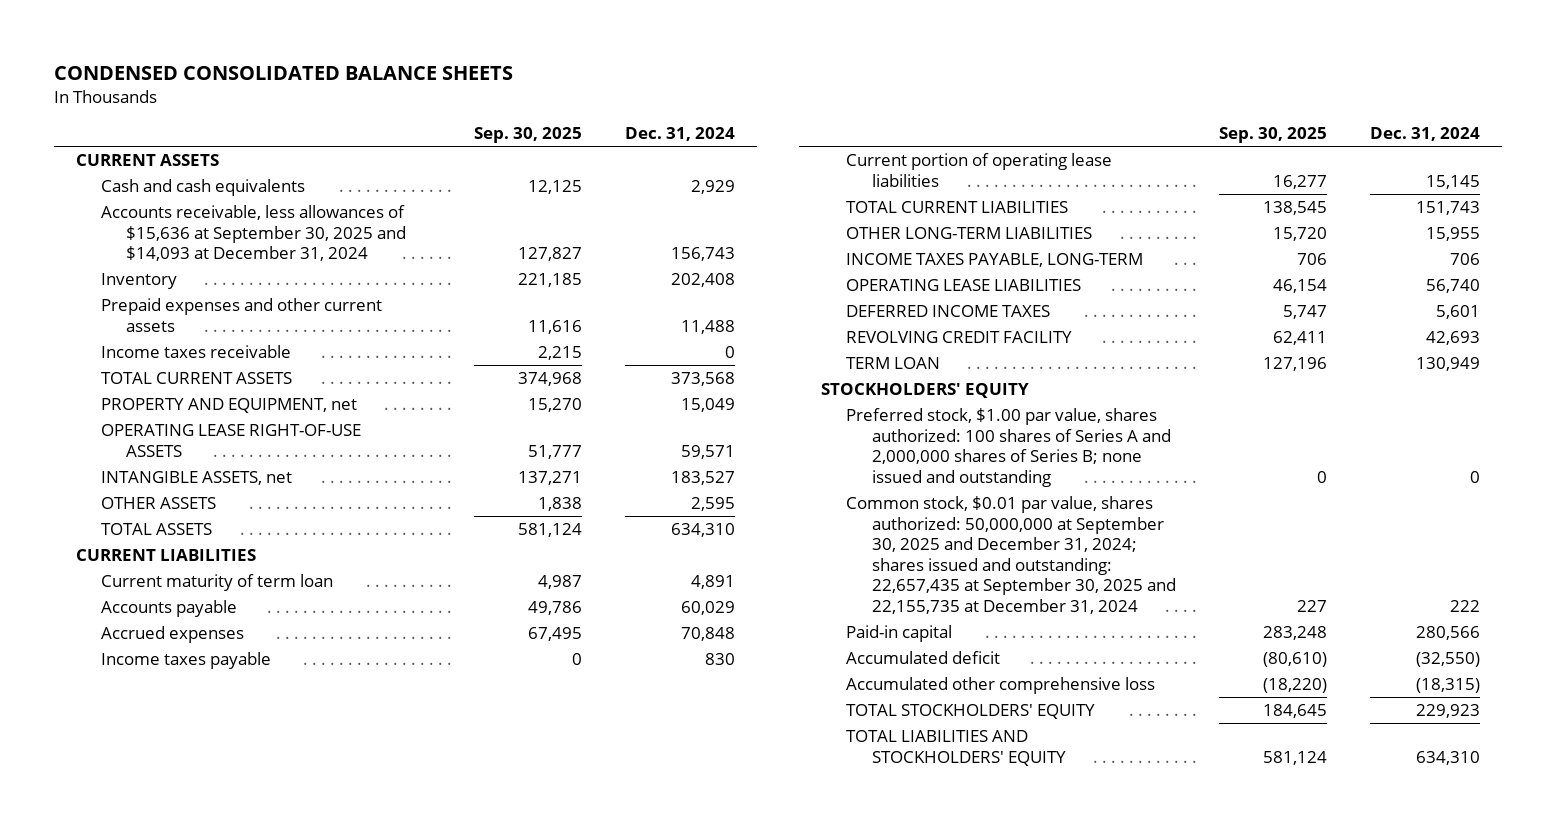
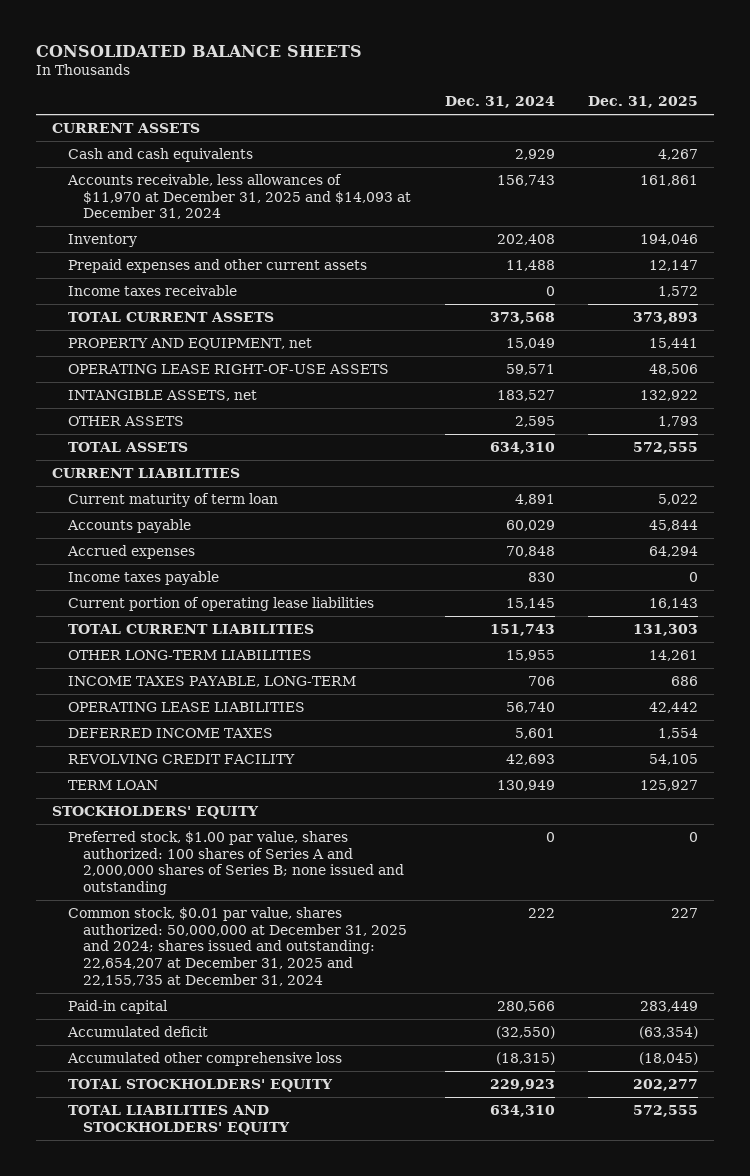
[53,66,513,81] CONDENSED CONSOLIDATED BALANCE SHEETS -> [35,44,362,57] CONSOLIDATED BALANCE SHEETS
[473,127,582,144] Sep. 30, 2025 -> none
none -> [587,96,698,109] Dec. 31, 2025
[100,205,407,262] Accounts receivable, less allowances of $15,636 at September 30, 2025 and $14,093 at December 31, 2024 -> [66,173,412,220] Accounts receivable, less allowances of $11,970 at December 31, 2025 and $14,093 at December 31, 2024
[846,496,1176,614] Common stock, $0.01 par value, shares authorized: 50,000,000 at September 30, 2025 and December 31, 2024; shares issued and outstanding: 22,657,435 at September 30, 2025 and 22,155,735 at December 31, 2024 -> [67,906,408,986] Common stock, $0.01 par value, shares authorized: 50,000,000 at December 31, 2025 and 2024; shares issued and outstanding: 22,654,207 at December 31, 2025 and 22,155,735 at December 31, 2024

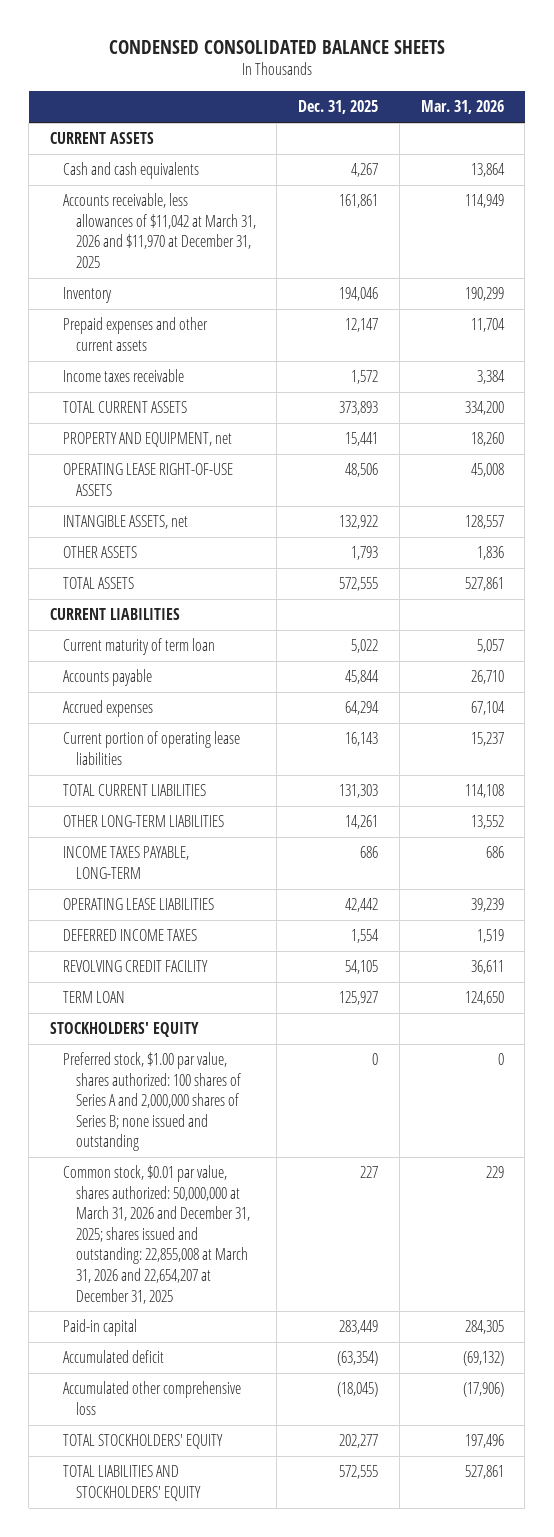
[35,44,362,57] CONSOLIDATED BALANCE SHEETS -> [108,39,445,54] CONDENSED CONSOLIDATED BALANCE SHEETS
[444,96,555,109] Dec. 31, 2024 -> none
none -> [420,100,504,115] Mar. 31, 2026
[66,173,412,220] Accounts receivable, less allowances of $11,970 at December 31, 2025 and $14,093 at December 31, 2024 -> [62,193,256,268] Accounts receivable, less allowances of $11,042 at March 31, 2026 and $11,970 at December 31, 2025
[67,570,219,585] Income taxes payable -> none
[67,906,408,986] Common stock, $0.01 par value, shares authorized: 50,000,000 at December 31, 2025 and 2024; shares issued and outstanding: 22,654,207 at December 31, 2025 and 22,155,735 at December 31, 2024 -> [62,1165,250,1304] Common stock, $0.01 par value, shares authorized: 50,000,000 at March 31, 2026 and December 31, 2025; shares issued and outstanding: 22,855,008 at March 31, 2026 and 22,654,207 at December 31, 2025

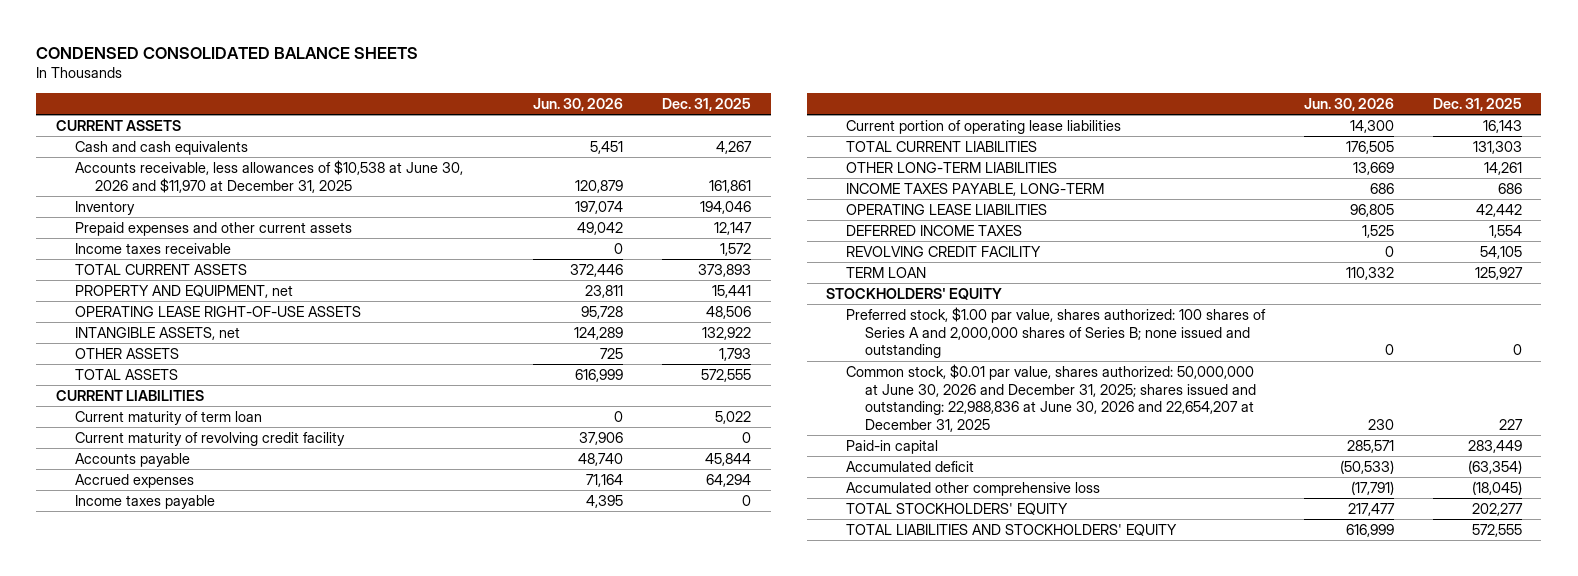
[420,100,504,115] Mar. 31, 2026 -> none
none -> [533,98,624,112] Jun. 30, 2026
[62,193,256,268] Accounts receivable, less allowances of $11,042 at March 31, 2026 and $11,970 at December 31, 2025 -> [75,160,464,193] Accounts receivable, less allowances of $10,538 at June 30, 2026 and $11,970 at December 31, 2025
none -> [75,432,346,447] Current maturity of revolving credit facility
none -> [75,495,216,510] Income taxes payable
[62,1165,250,1304] Common stock, $0.01 par value, shares authorized: 50,000,000 at March 31, 2026 and December 31, 2025; shares issued and outstanding: 22,855,008 at March 31, 2026 and 22,654,207 at December 31, 2025 -> [845,364,1257,432] Common stock, $0.01 par value, shares authorized: 50,000,000 at June 30, 2026 and December 31, 2025; shares issued and outstanding: 22,988,836 at June 30, 2026 and 22,654,207 at December 31, 2025

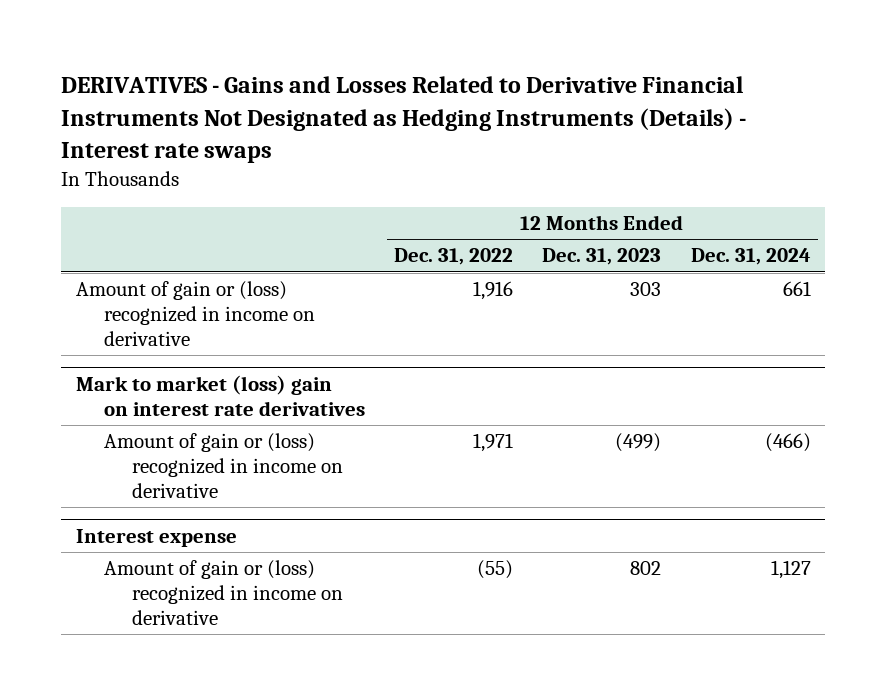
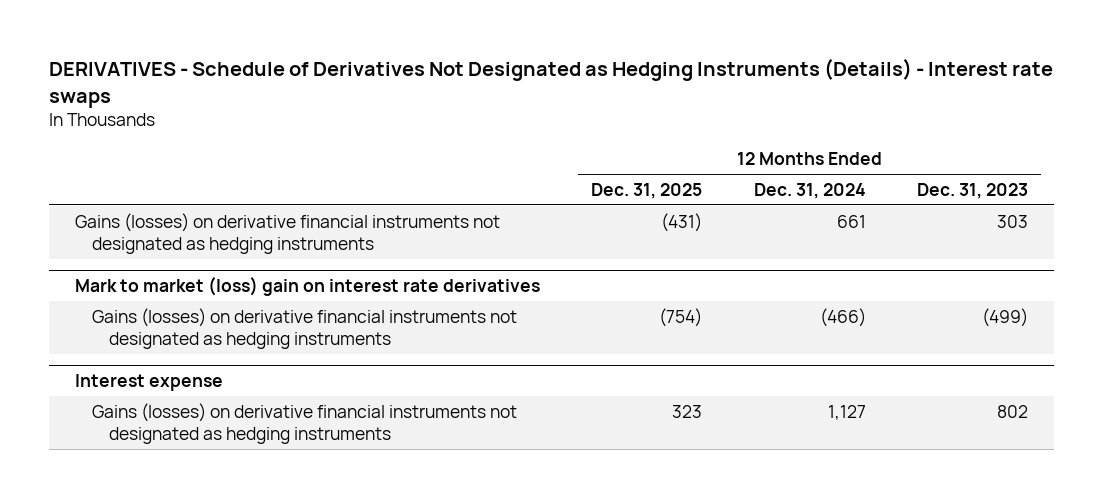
[61,76,747,163] DERIVATIVES - Gains and Losses Related to Derivative Financial Instruments Not Designated as Hedging Instruments (Details) - Interest rate swaps -> [48,57,1053,108] DERIVATIVES - Schedule of Derivatives Not Designated as Hedging Instruments (Details) - Interest rate swaps
[394,248,514,266] Dec. 31, 2022 -> none
none -> [591,182,703,199] Dec. 31, 2025
[75,281,315,347] Amount of gain or (loss) recognized in income on derivative -> [74,212,500,254] Gains (losses) on derivative financial instruments not designated as hedging instruments
[103,433,344,499] Amount of gain or (loss) recognized in income on derivative -> [92,307,518,349] Gains (losses) on derivative financial instruments not designated as hedging instruments
[103,560,344,626] Amount of gain or (loss) recognized in income on derivative -> [92,402,518,444] Gains (losses) on derivative financial instruments not designated as hedging instruments

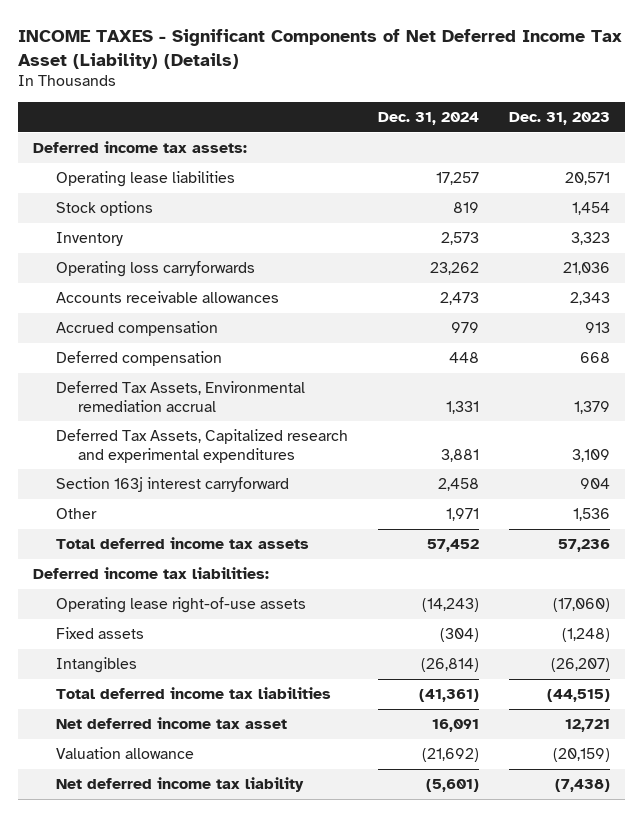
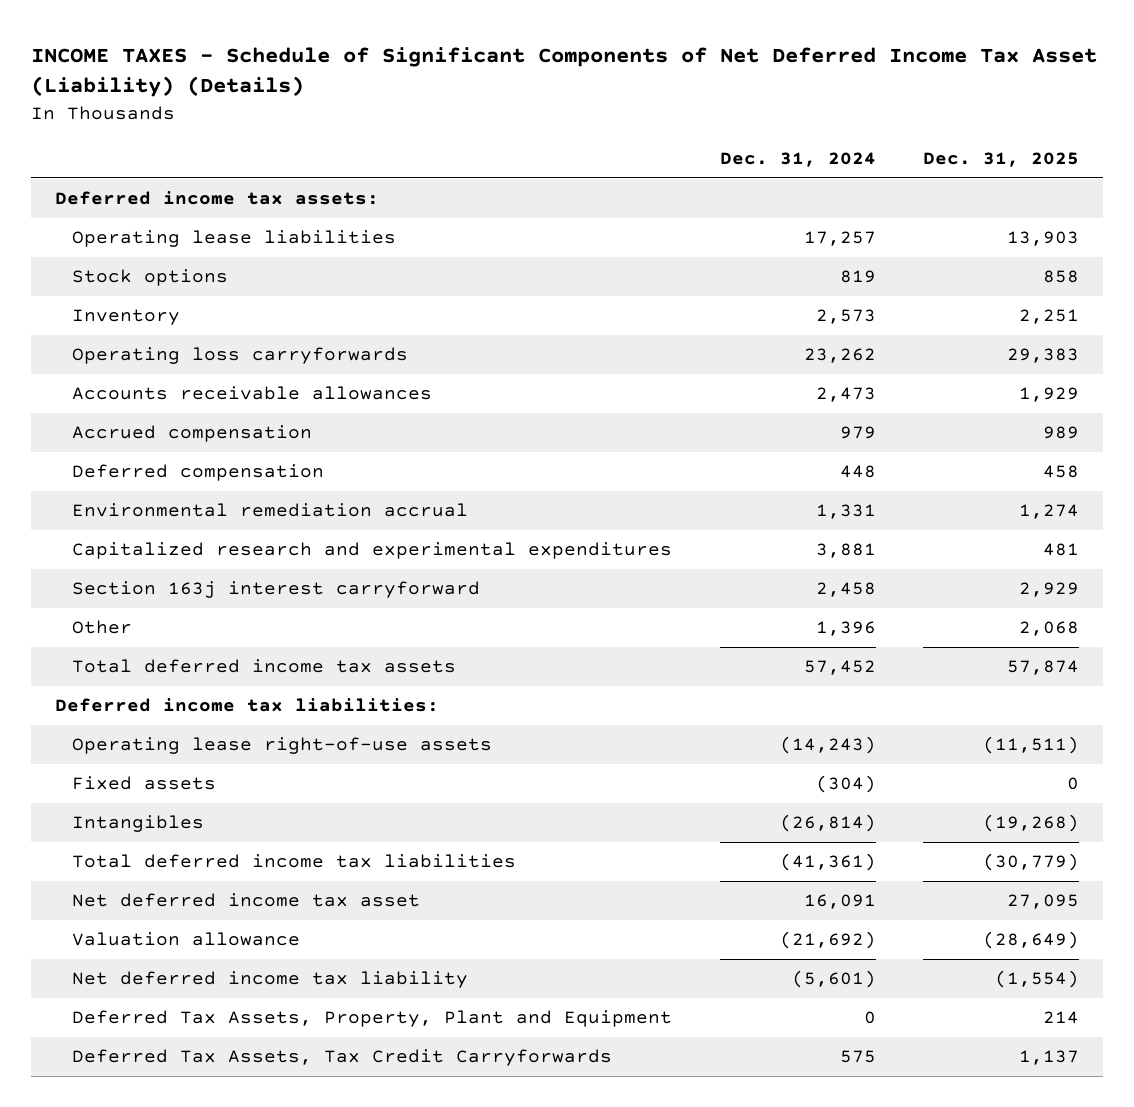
[18,29,623,69] INCOME TAXES - Significant Components of Net Deferred Income Tax Asset (Liability) (Details) -> [31,46,1098,98] INCOME TAXES - Schedule of Significant Components of Net Deferred Income Tax Asset (Liability) (Details)
[508,111,610,125] Dec. 31, 2023 -> none
none -> [923,152,1080,168] Dec. 31, 2025
[55,381,305,412] Deferred Tax Assets, Environmental remediation accrual -> [72,503,469,518] Environmental remediation accrual
[55,429,348,463] Deferred Tax Assets, Capitalized research and experimental expenditures -> [72,542,673,560] Capitalized research and experimental expenditures
[445,508,479,522] 1,971 -> [815,621,876,637] 1,396
none -> [72,1010,673,1028] Deferred Tax Assets, Property, Plant and Equipment
none -> [72,1049,613,1067] Deferred Tax Assets, Tax Credit Carryforwards

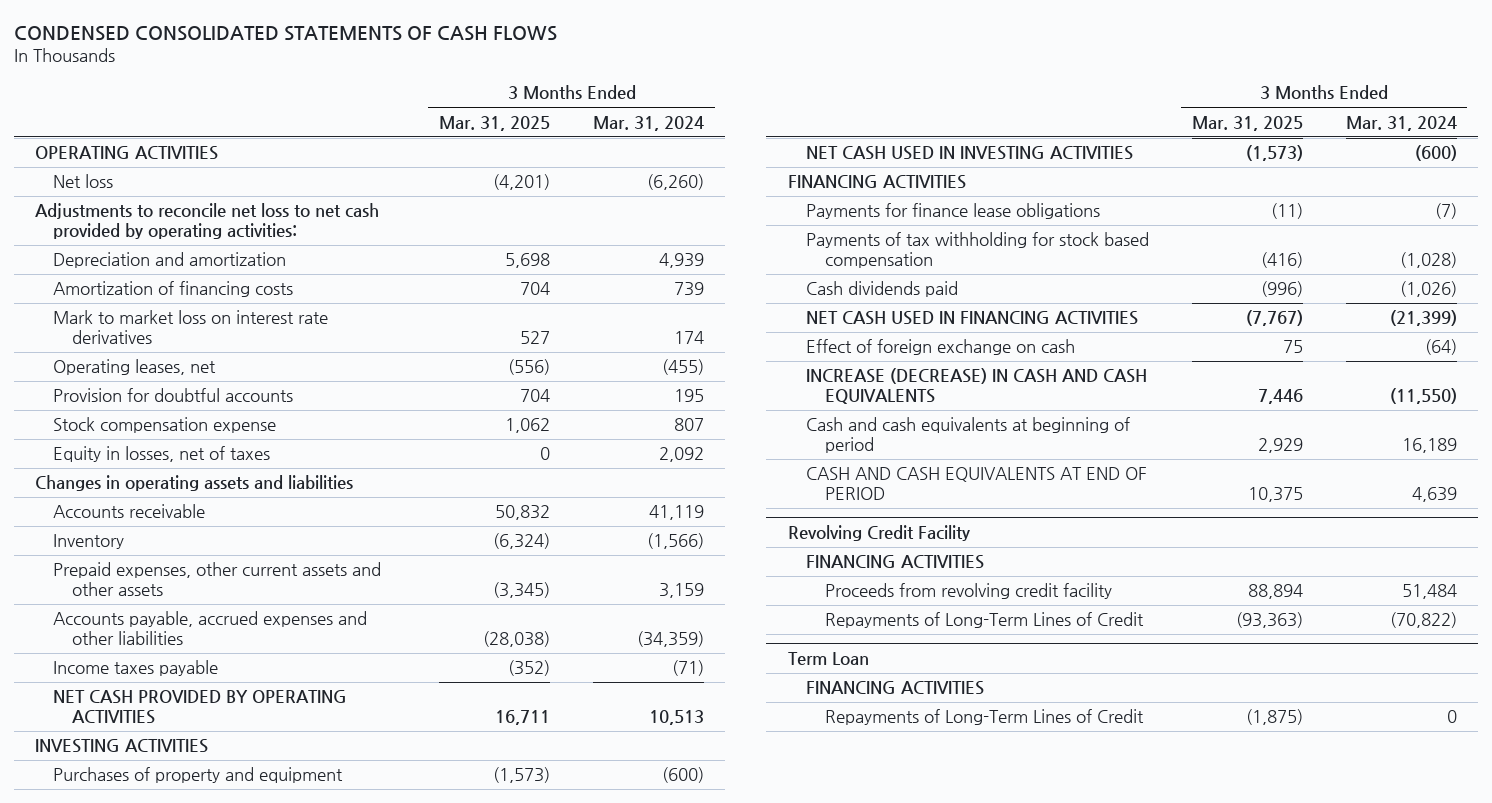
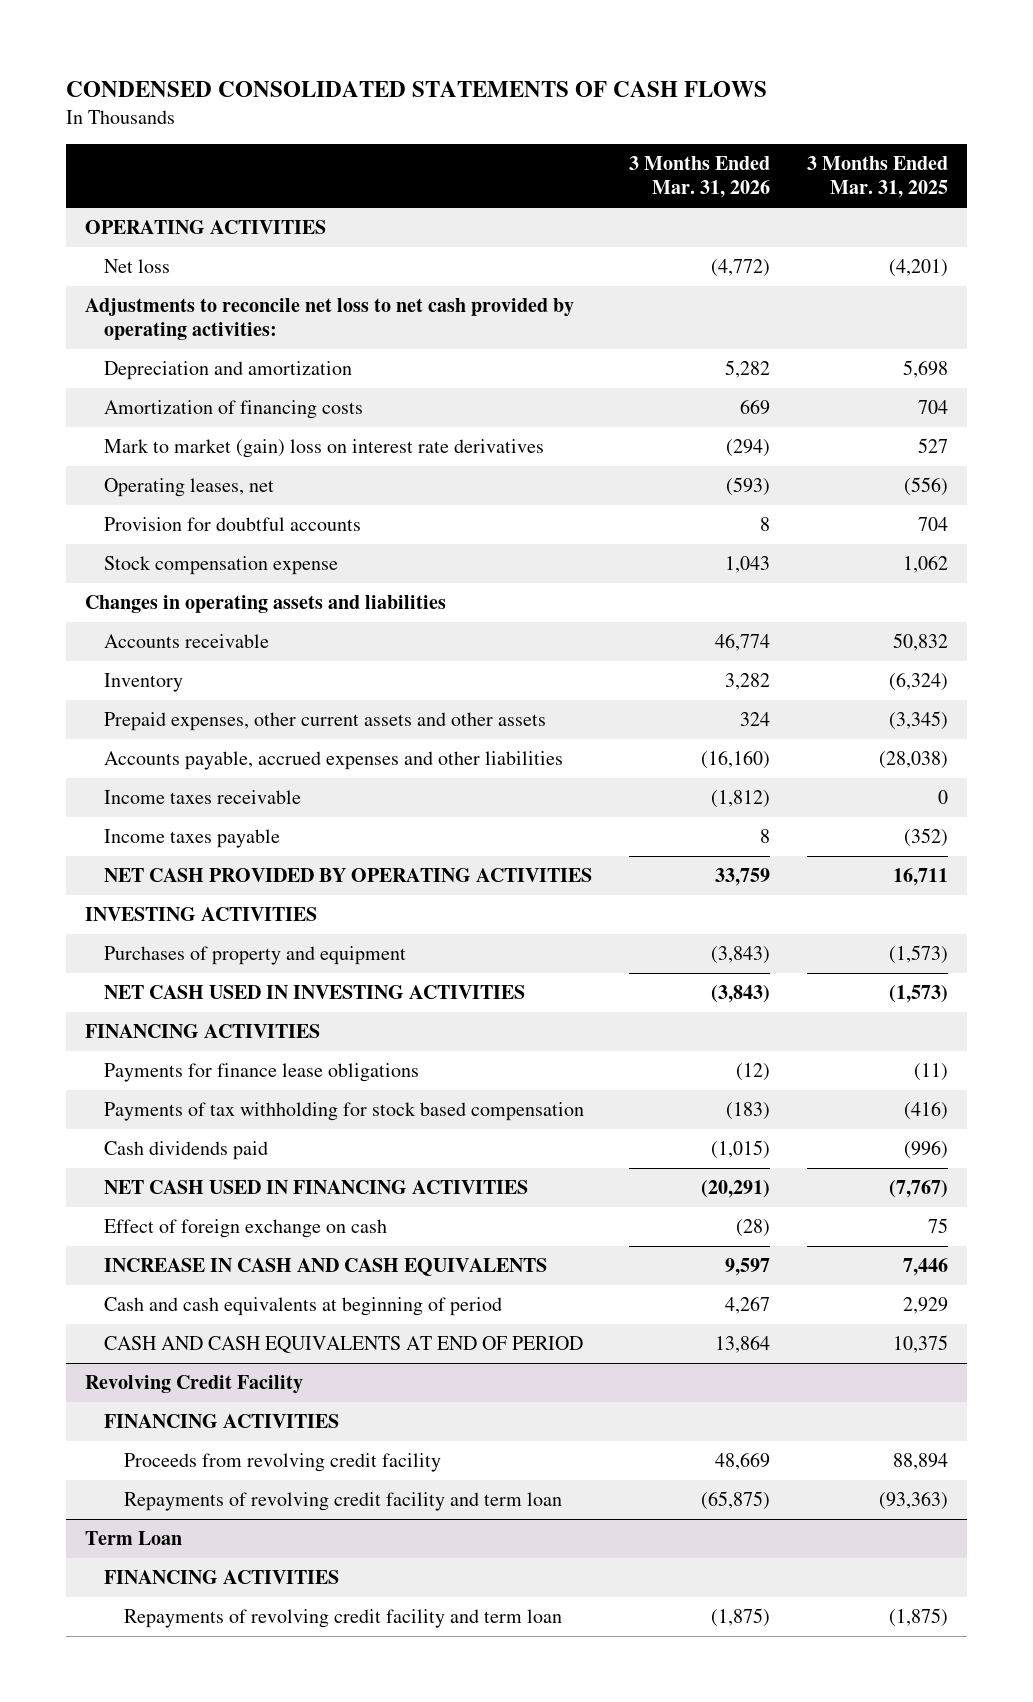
[592,115,704,131] Mar. 31, 2024 -> none
none -> [629,156,771,199] 3 Months Ended Mar. 31, 2026
[53,310,329,344] Mark to market loss on interest rate derivatives -> [104,438,545,458] Mark to market (gain) loss on interest rate derivatives
[53,446,271,463] Equity in losses, net of taxes -> none
none -> [104,789,302,804] Income taxes receivable
[806,368,1148,404] INCREASE (DECREASE) IN CASH AND CASH EQUIVALENTS -> [104,1257,548,1276] INCREASE IN CASH AND CASH EQUIVALENTS
[824,612,1144,629] Repayments of Long-Term Lines of Credit -> [124,1491,563,1511] Repayments of revolving credit facility and term loan
[824,709,1144,726] Repayments of Long-Term Lines of Credit -> [124,1608,563,1628] Repayments of revolving credit facility and term loan

